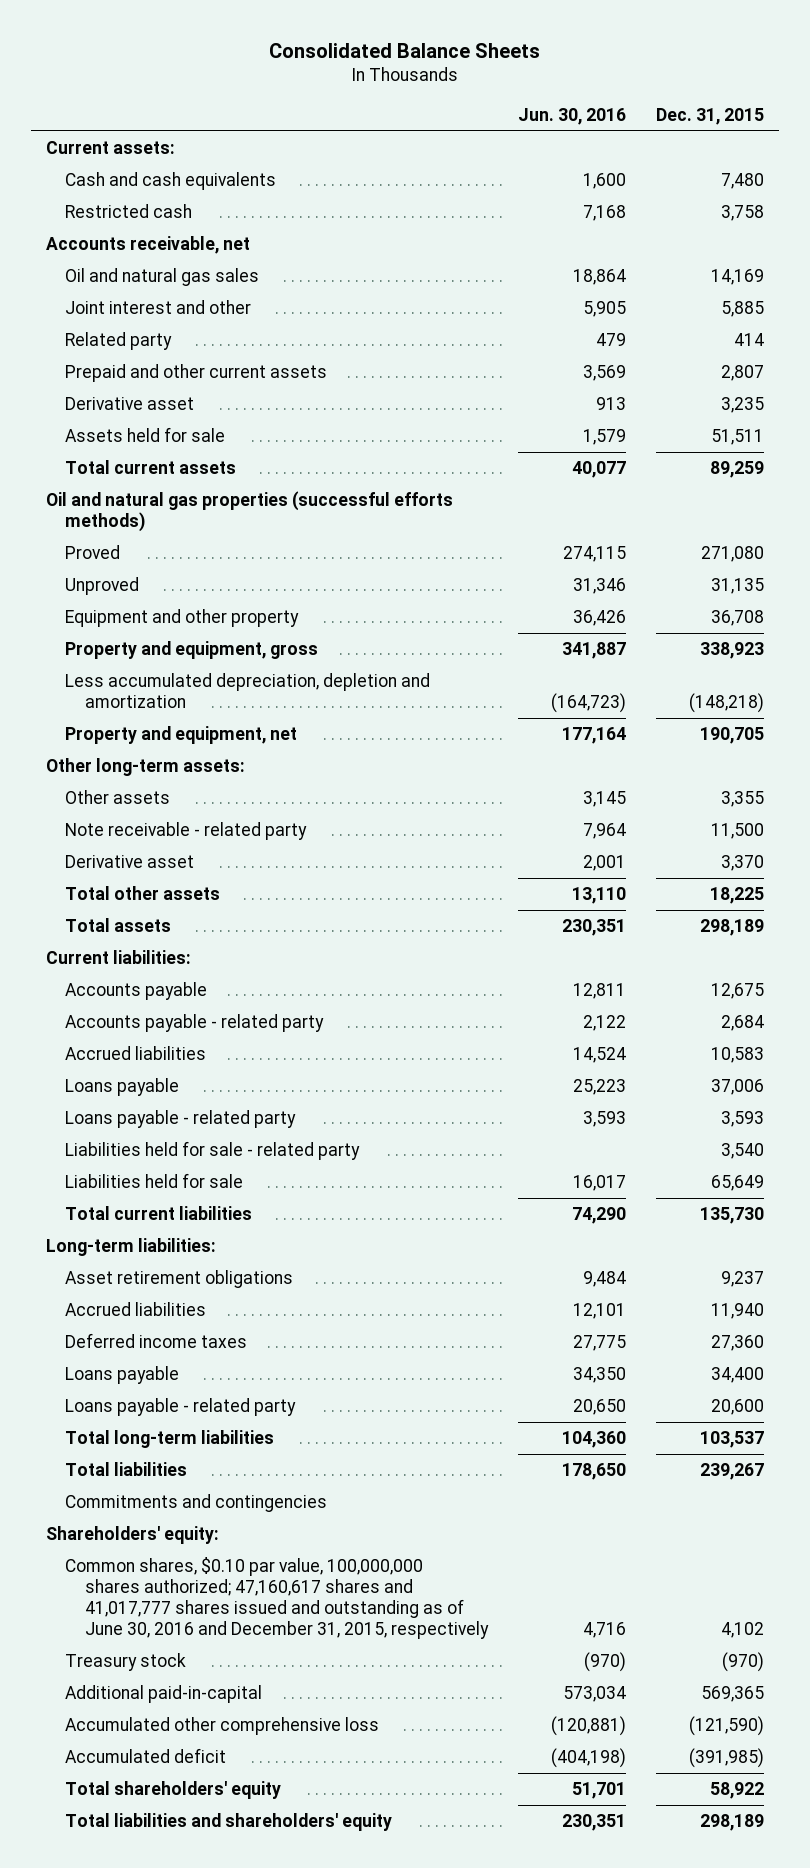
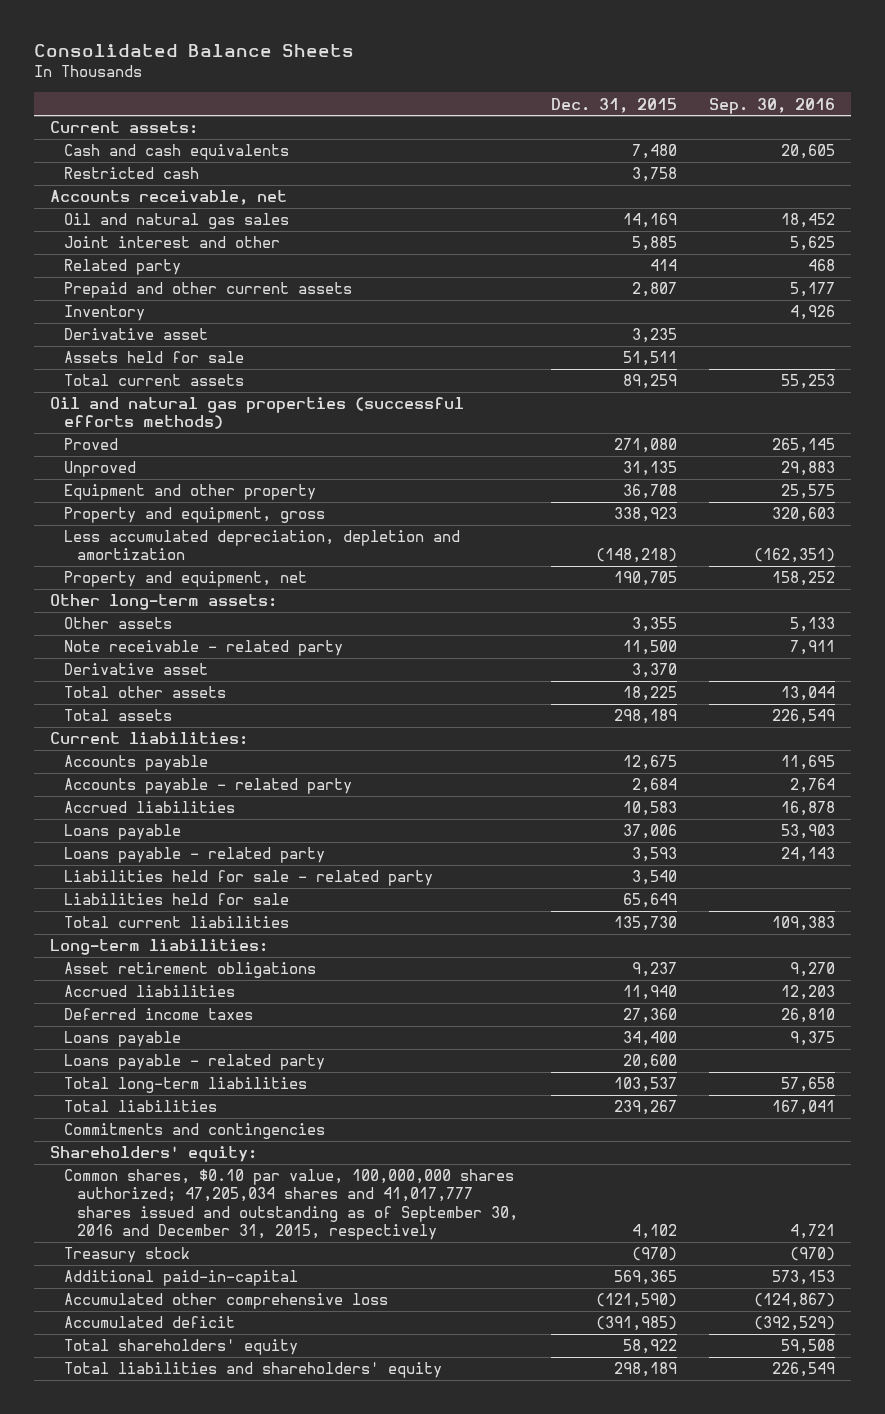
[518,107,627,125] Jun. 30, 2016 -> none
none -> [708,97,835,114] Sep. 30, 2016
none -> [63,305,145,322] Inventory
[65,1557,490,1640] Common shares, $0.10 par value, 100,000,000 shares authorized; 47,160,617 shares and 41,017,777 shares issued and outstanding as of June 30, 2016 and December 31, 2015, respectively -> [63,1169,519,1240] Common shares, $0.10 par value, 100,000,000 shares authorized; 47,205,034 shares and 41,017,777 shares issued and outstanding as of September 30, 2016 and December 31, 2015, respectively

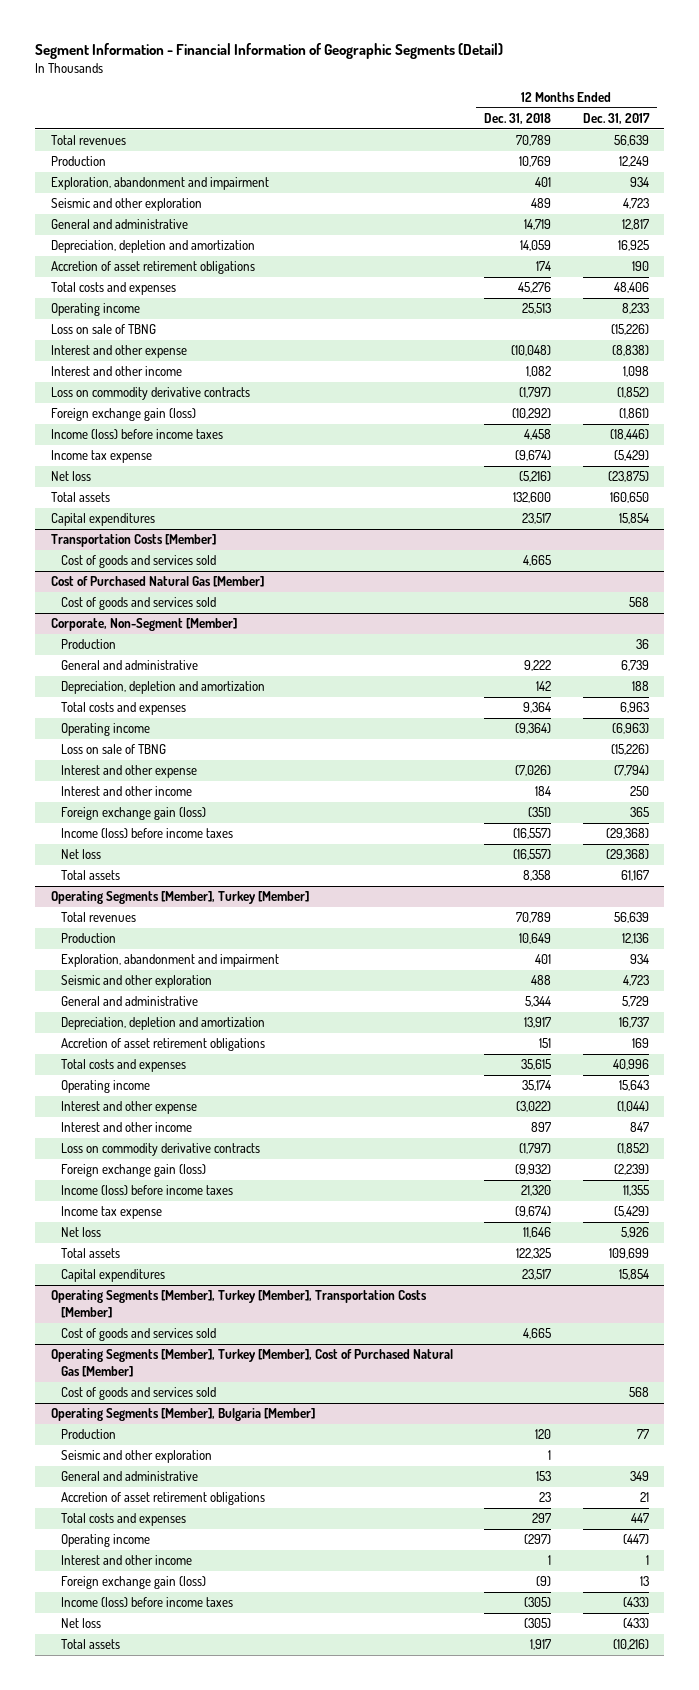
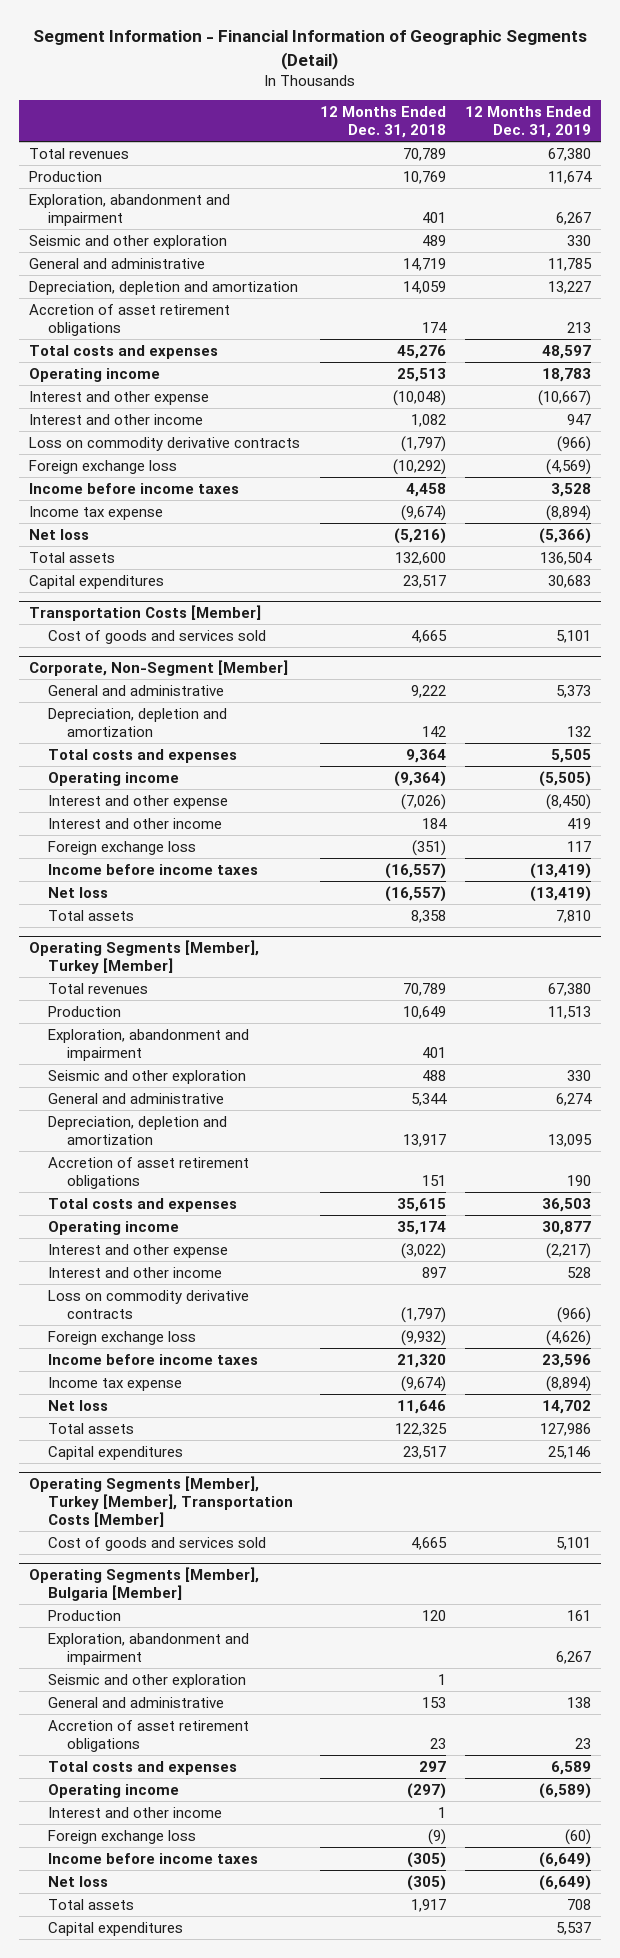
[582,112,650,124] Dec. 31, 2017 -> none
none -> [464,106,591,139] 12 Months Ended Dec. 31, 2019
[50,324,156,335] Loss on sale of TBNG -> none
[50,408,196,422] Foreign exchange gain (loss) -> [29,459,178,474] Foreign exchange loss
[50,429,223,440] Income (loss) before income taxes -> [29,482,240,494] Income before income taxes
[50,576,264,588] Cost of Purchased Natural Gas [Member] -> none
[60,597,216,611] Cost of goods and services sold -> none
[60,639,116,650] Production -> none
[60,744,166,755] Loss on sale of TBNG -> none
[60,807,206,821] Foreign exchange gain (loss) -> [48,840,197,855] Foreign exchange loss
[60,828,233,839] Income (loss) before income taxes -> [48,863,259,875] Income before income taxes
[60,1164,206,1178] Foreign exchange gain (loss) -> [48,1330,197,1345] Foreign exchange loss
[60,1185,233,1196] Income (loss) before income taxes -> [48,1353,259,1365] Income before income taxes
[50,1349,453,1378] Operating Segments [Member], Turkey [Member], Cost of Purchased Natural Gas [Member] -> none
[60,1387,216,1401] Cost of goods and services sold -> none
none -> [48,1632,250,1665] Exploration, abandonment and impairment
[60,1576,206,1590] Foreign exchange gain (loss) -> [48,1829,197,1844] Foreign exchange loss
[60,1597,233,1608] Income (loss) before income taxes -> [48,1852,259,1864] Income before income taxes
none -> [48,1921,184,1936] Capital expenditures

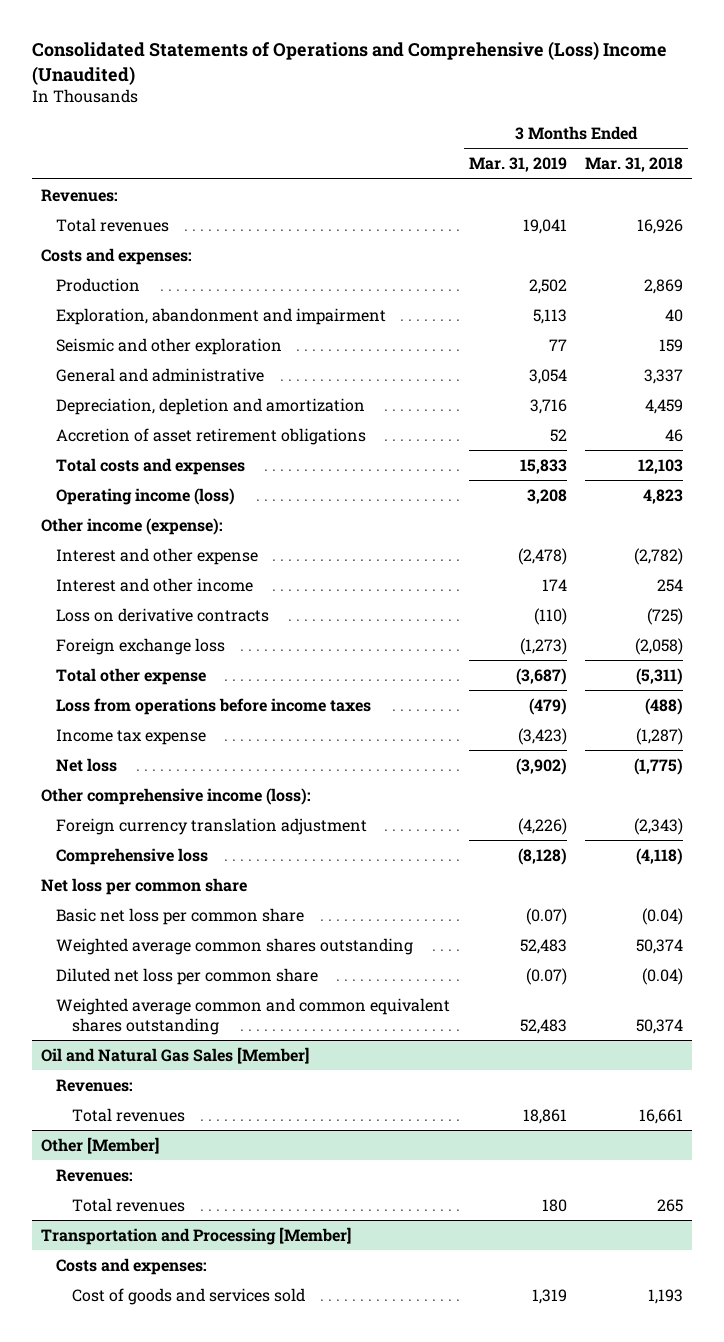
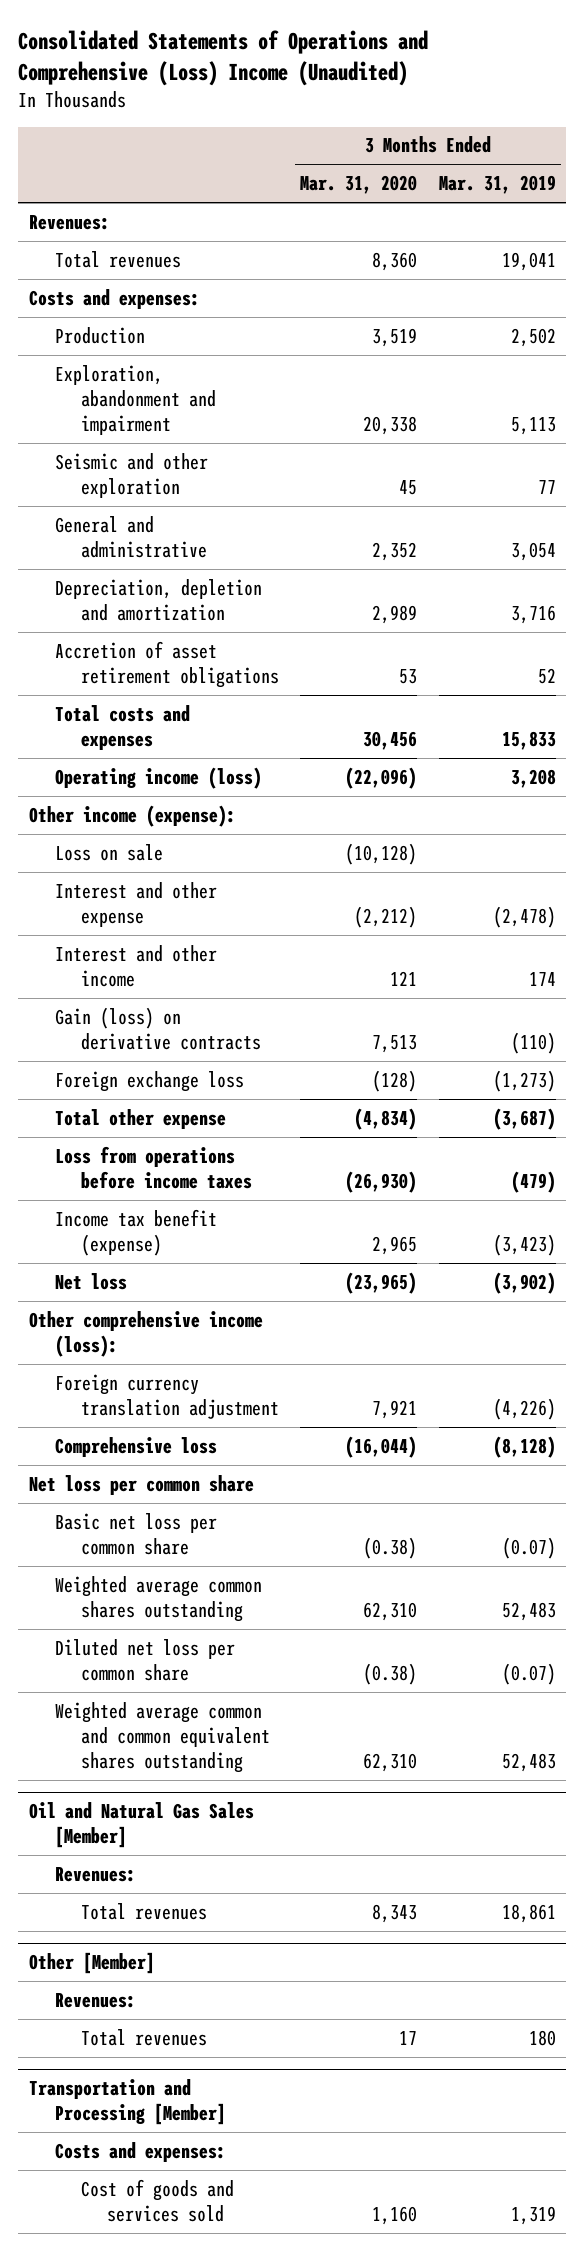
[585,157,684,173] Mar. 31, 2018 -> none
none -> [300,175,418,195] Mar. 31, 2020
none -> [55,843,164,861] Loss on sale
[56,607,270,622] Loss on derivative contracts -> [55,1006,261,1050] Gain (loss) on derivative contracts
[56,728,207,745] Income tax expense -> [55,1208,218,1256] Income tax benefit (expense)

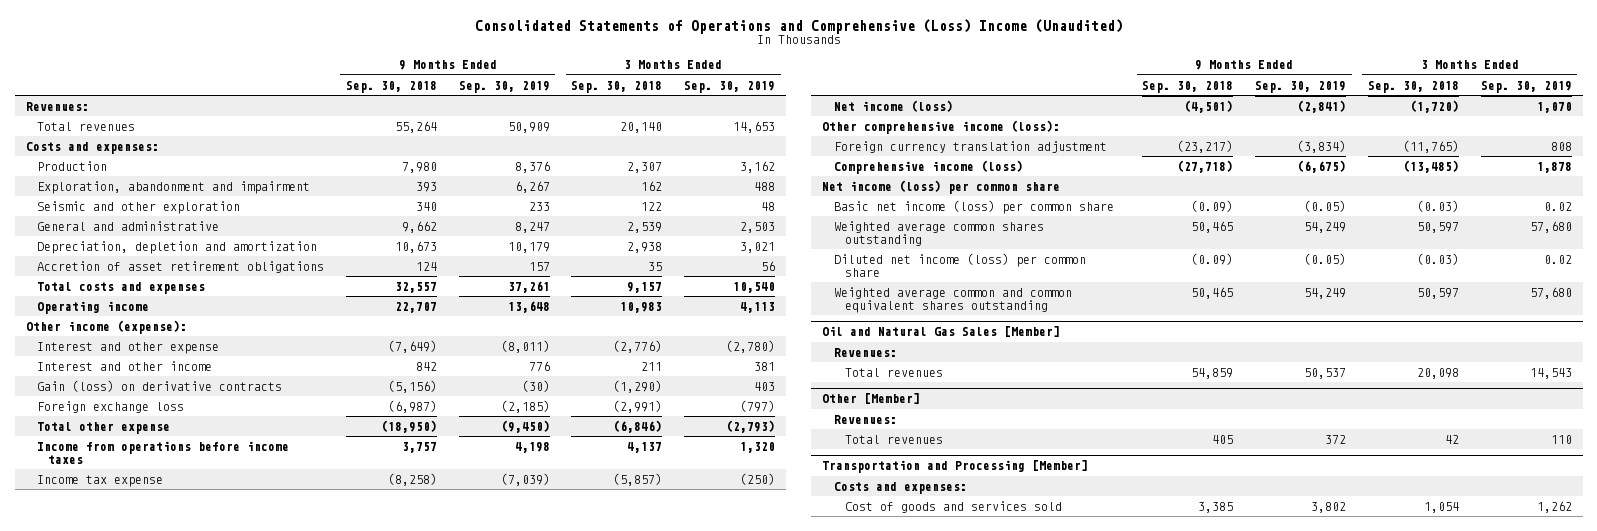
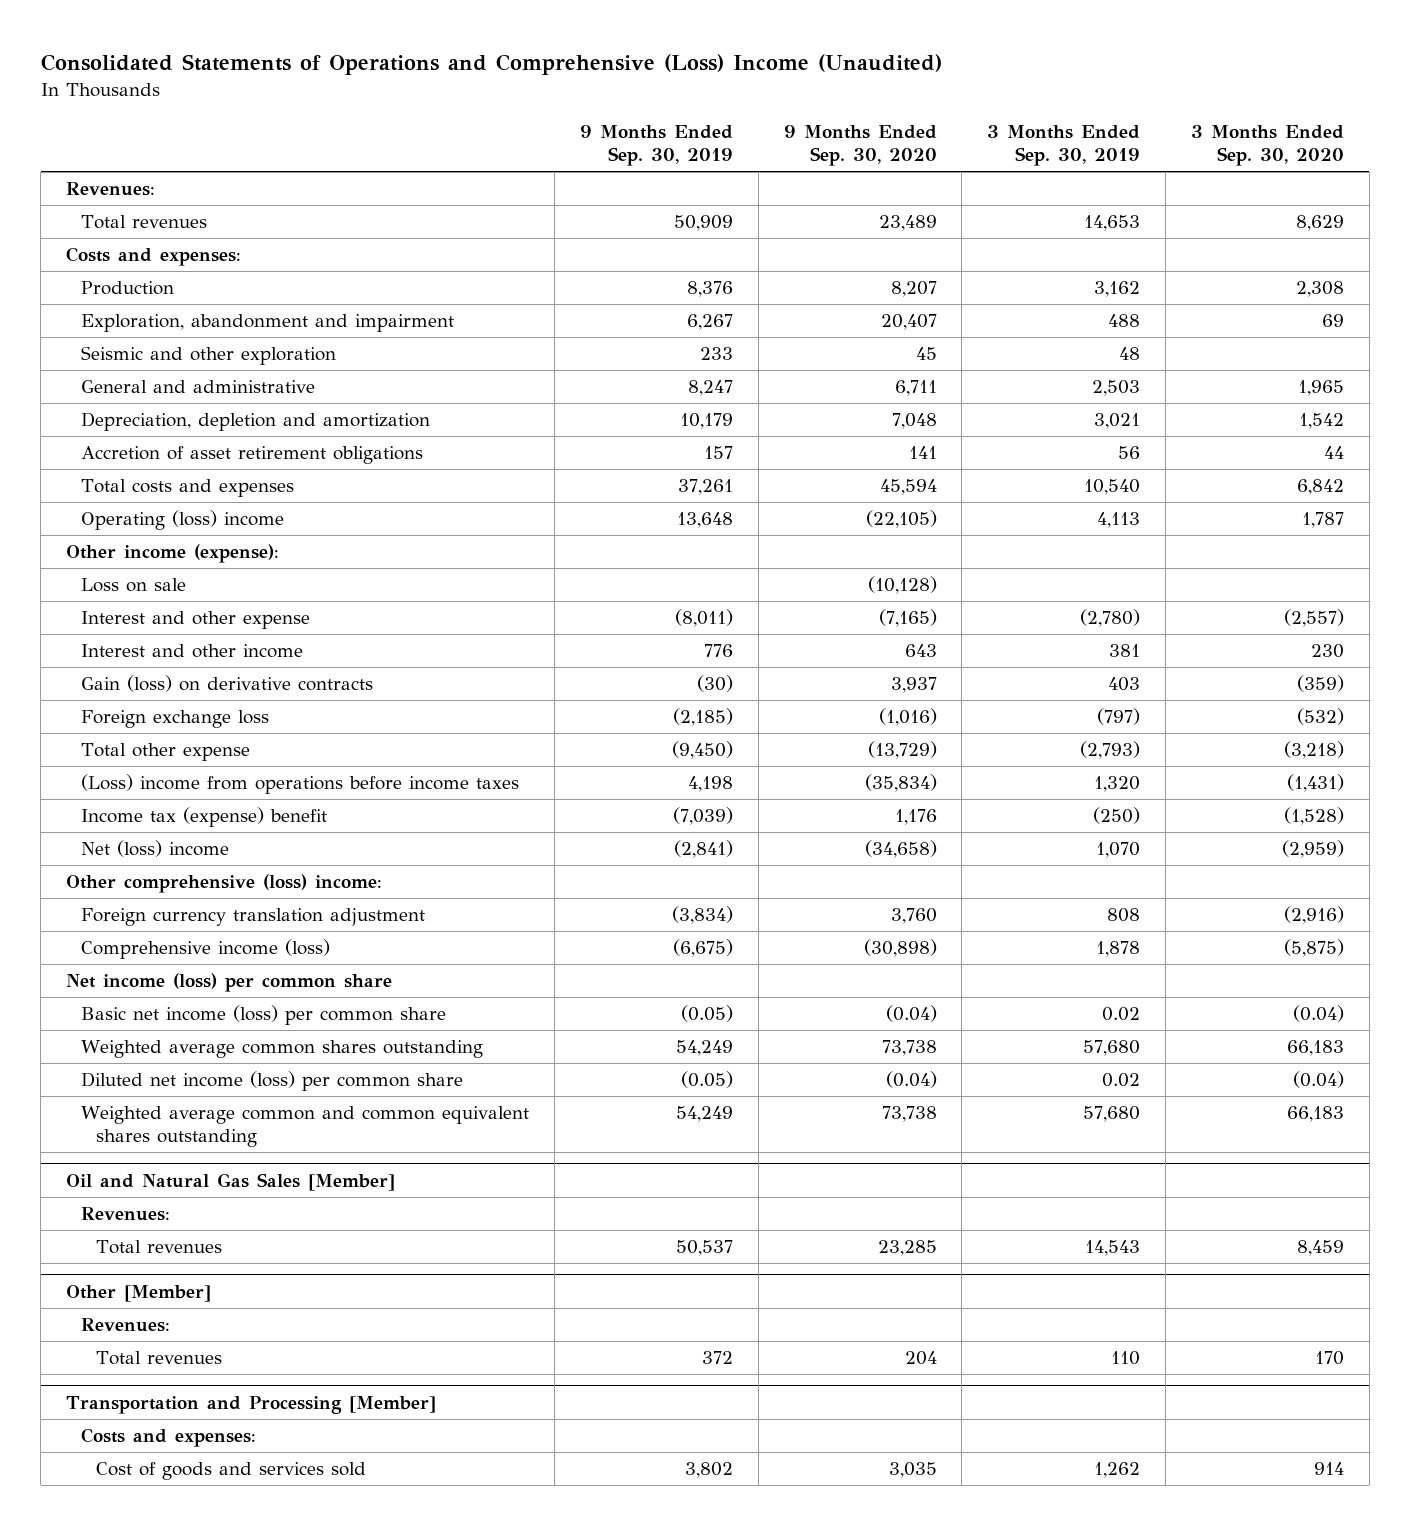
[345,80,437,93] Sep. 30, 2018 -> none
[571,80,663,93] Sep. 30, 2018 -> none
none -> [783,125,937,167] 9 Months Ended Sep. 30, 2020
none -> [1191,125,1345,167] 3 Months Ended Sep. 30, 2020
[36,300,149,314] Operating income -> [81,510,285,531] Operating (loss) income
none -> [81,578,187,593] Loss on sale
[36,440,289,464] Income from operations before income taxes -> [81,774,520,795] (Loss) income from operations before income taxes
[36,474,163,487] Income tax expense -> [81,807,328,828] Income tax (expense) benefit
[833,99,953,112] Net income (loss) -> [81,840,230,858] Net (loss) income
[822,119,1061,134] Other comprehensive income (loss): -> [66,874,383,894] Other comprehensive (loss) income:

